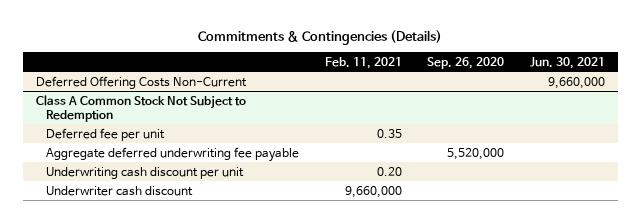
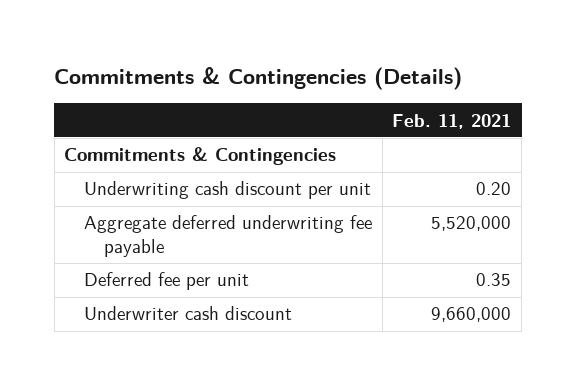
[427,56,505,69] Sep. 26, 2020 -> none
[529,56,605,69] Jun. 30, 2021 -> none
[35,75,247,89] Deferred Offering Costs Non-Current -> none
[35,94,246,122] Class A Common Stock Not Subject to Redemption -> none
[45,127,165,141] Deferred fee per unit -> none
[45,146,299,162] Aggregate deferred underwriting fee payable -> none
none -> [64,147,337,166] Commitments & Contingencies
none -> [84,215,373,258] Aggregate deferred underwriting fee payable
none -> [84,272,250,291] Deferred fee per unit

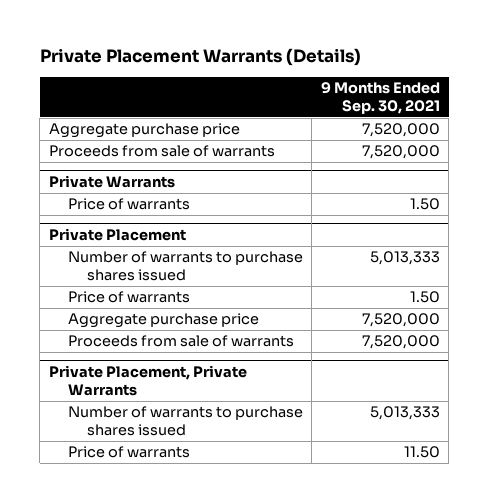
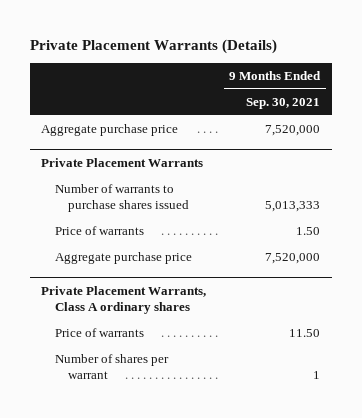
[48,145,275,158] Proceeds from sale of warrants -> none
[67,198,190,211] Price of warrants -> none
[48,228,186,242] Private Placement -> none
[48,175,175,189] Private Warrants -> [41,158,204,168] Private Placement Warrants
[67,335,294,348] Proceeds from sale of warrants -> none
[48,365,247,397] Private Placement, Private Warrants -> none
[67,406,303,437] Number of warrants to purchase shares issued -> none
none -> [41,286,207,314] Private Placement Warrants, Class A ordinary shares
none -> [54,354,169,379] Number of shares per warrant

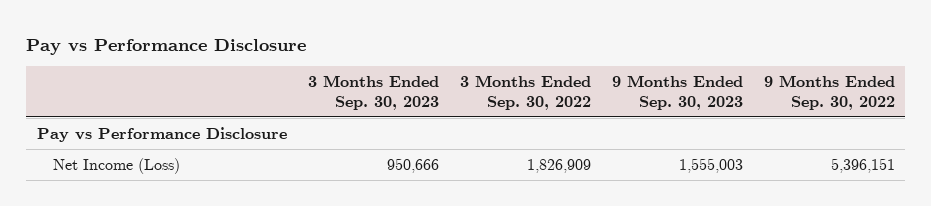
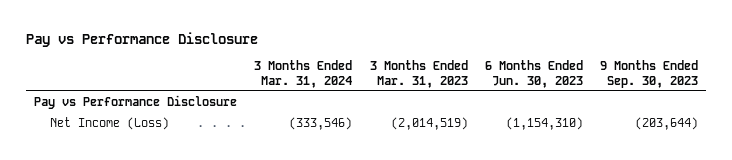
[307,74,439,110] 3 Months Ended Sep. 30, 2023 -> none
[459,74,591,110] 3 Months Ended Sep. 30, 2022 -> none
[763,74,895,110] 9 Months Ended Sep. 30, 2022 -> none
none -> [254,60,353,88] 3 Months Ended Mar. 31, 2024
none -> [369,60,468,88] 3 Months Ended Mar. 31, 2023
none -> [484,60,583,88] 6 Months Ended Jun. 30, 2023
[678,157,743,173] 1,555,003 -> [634,117,698,131] (203,644)

